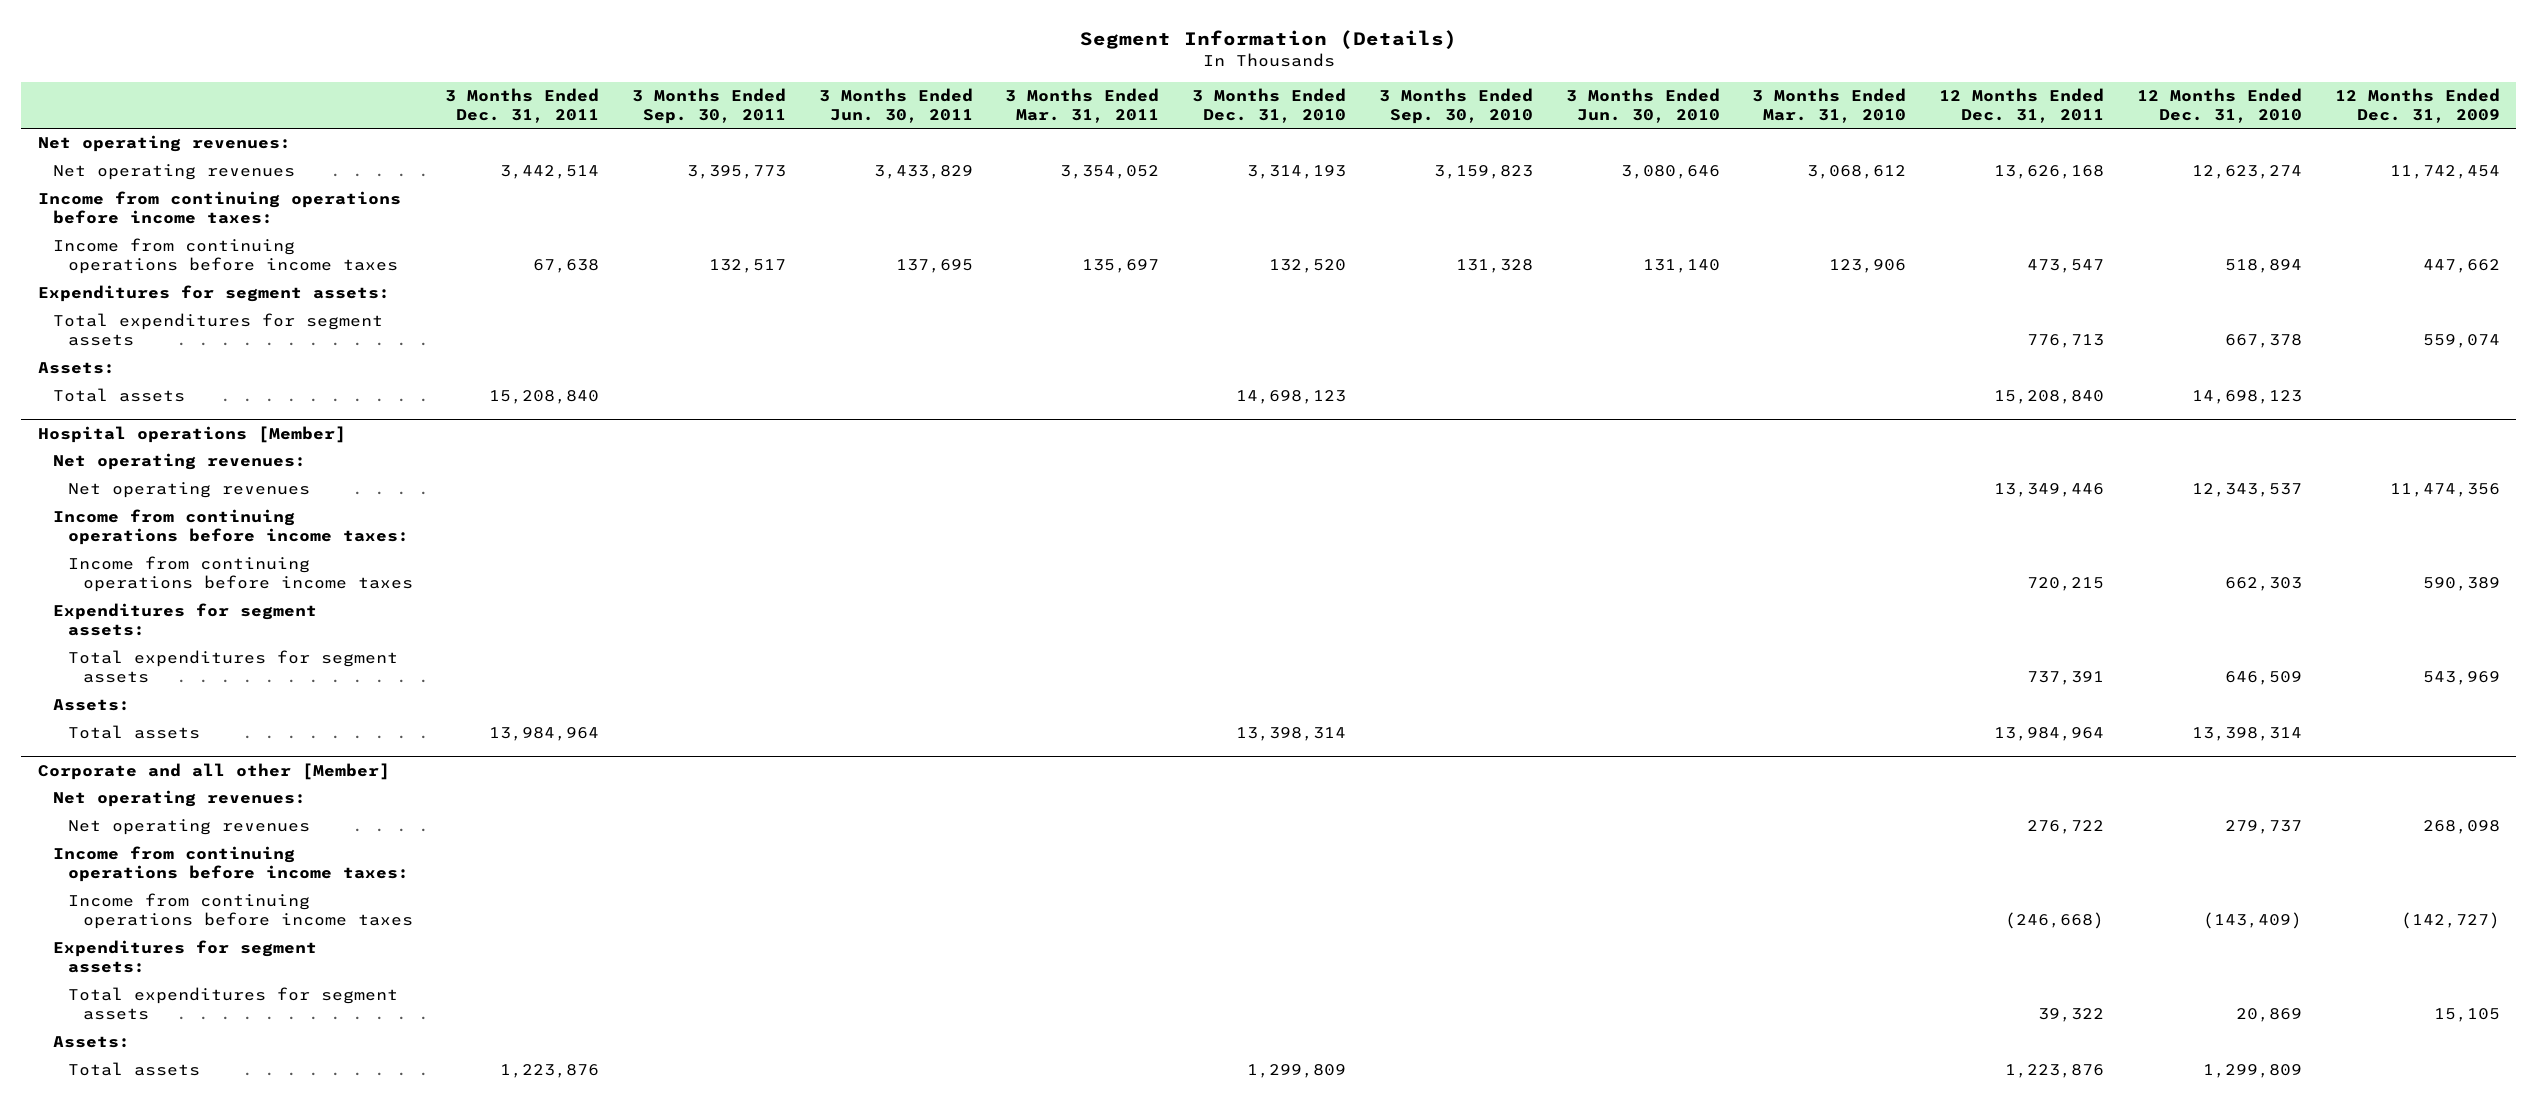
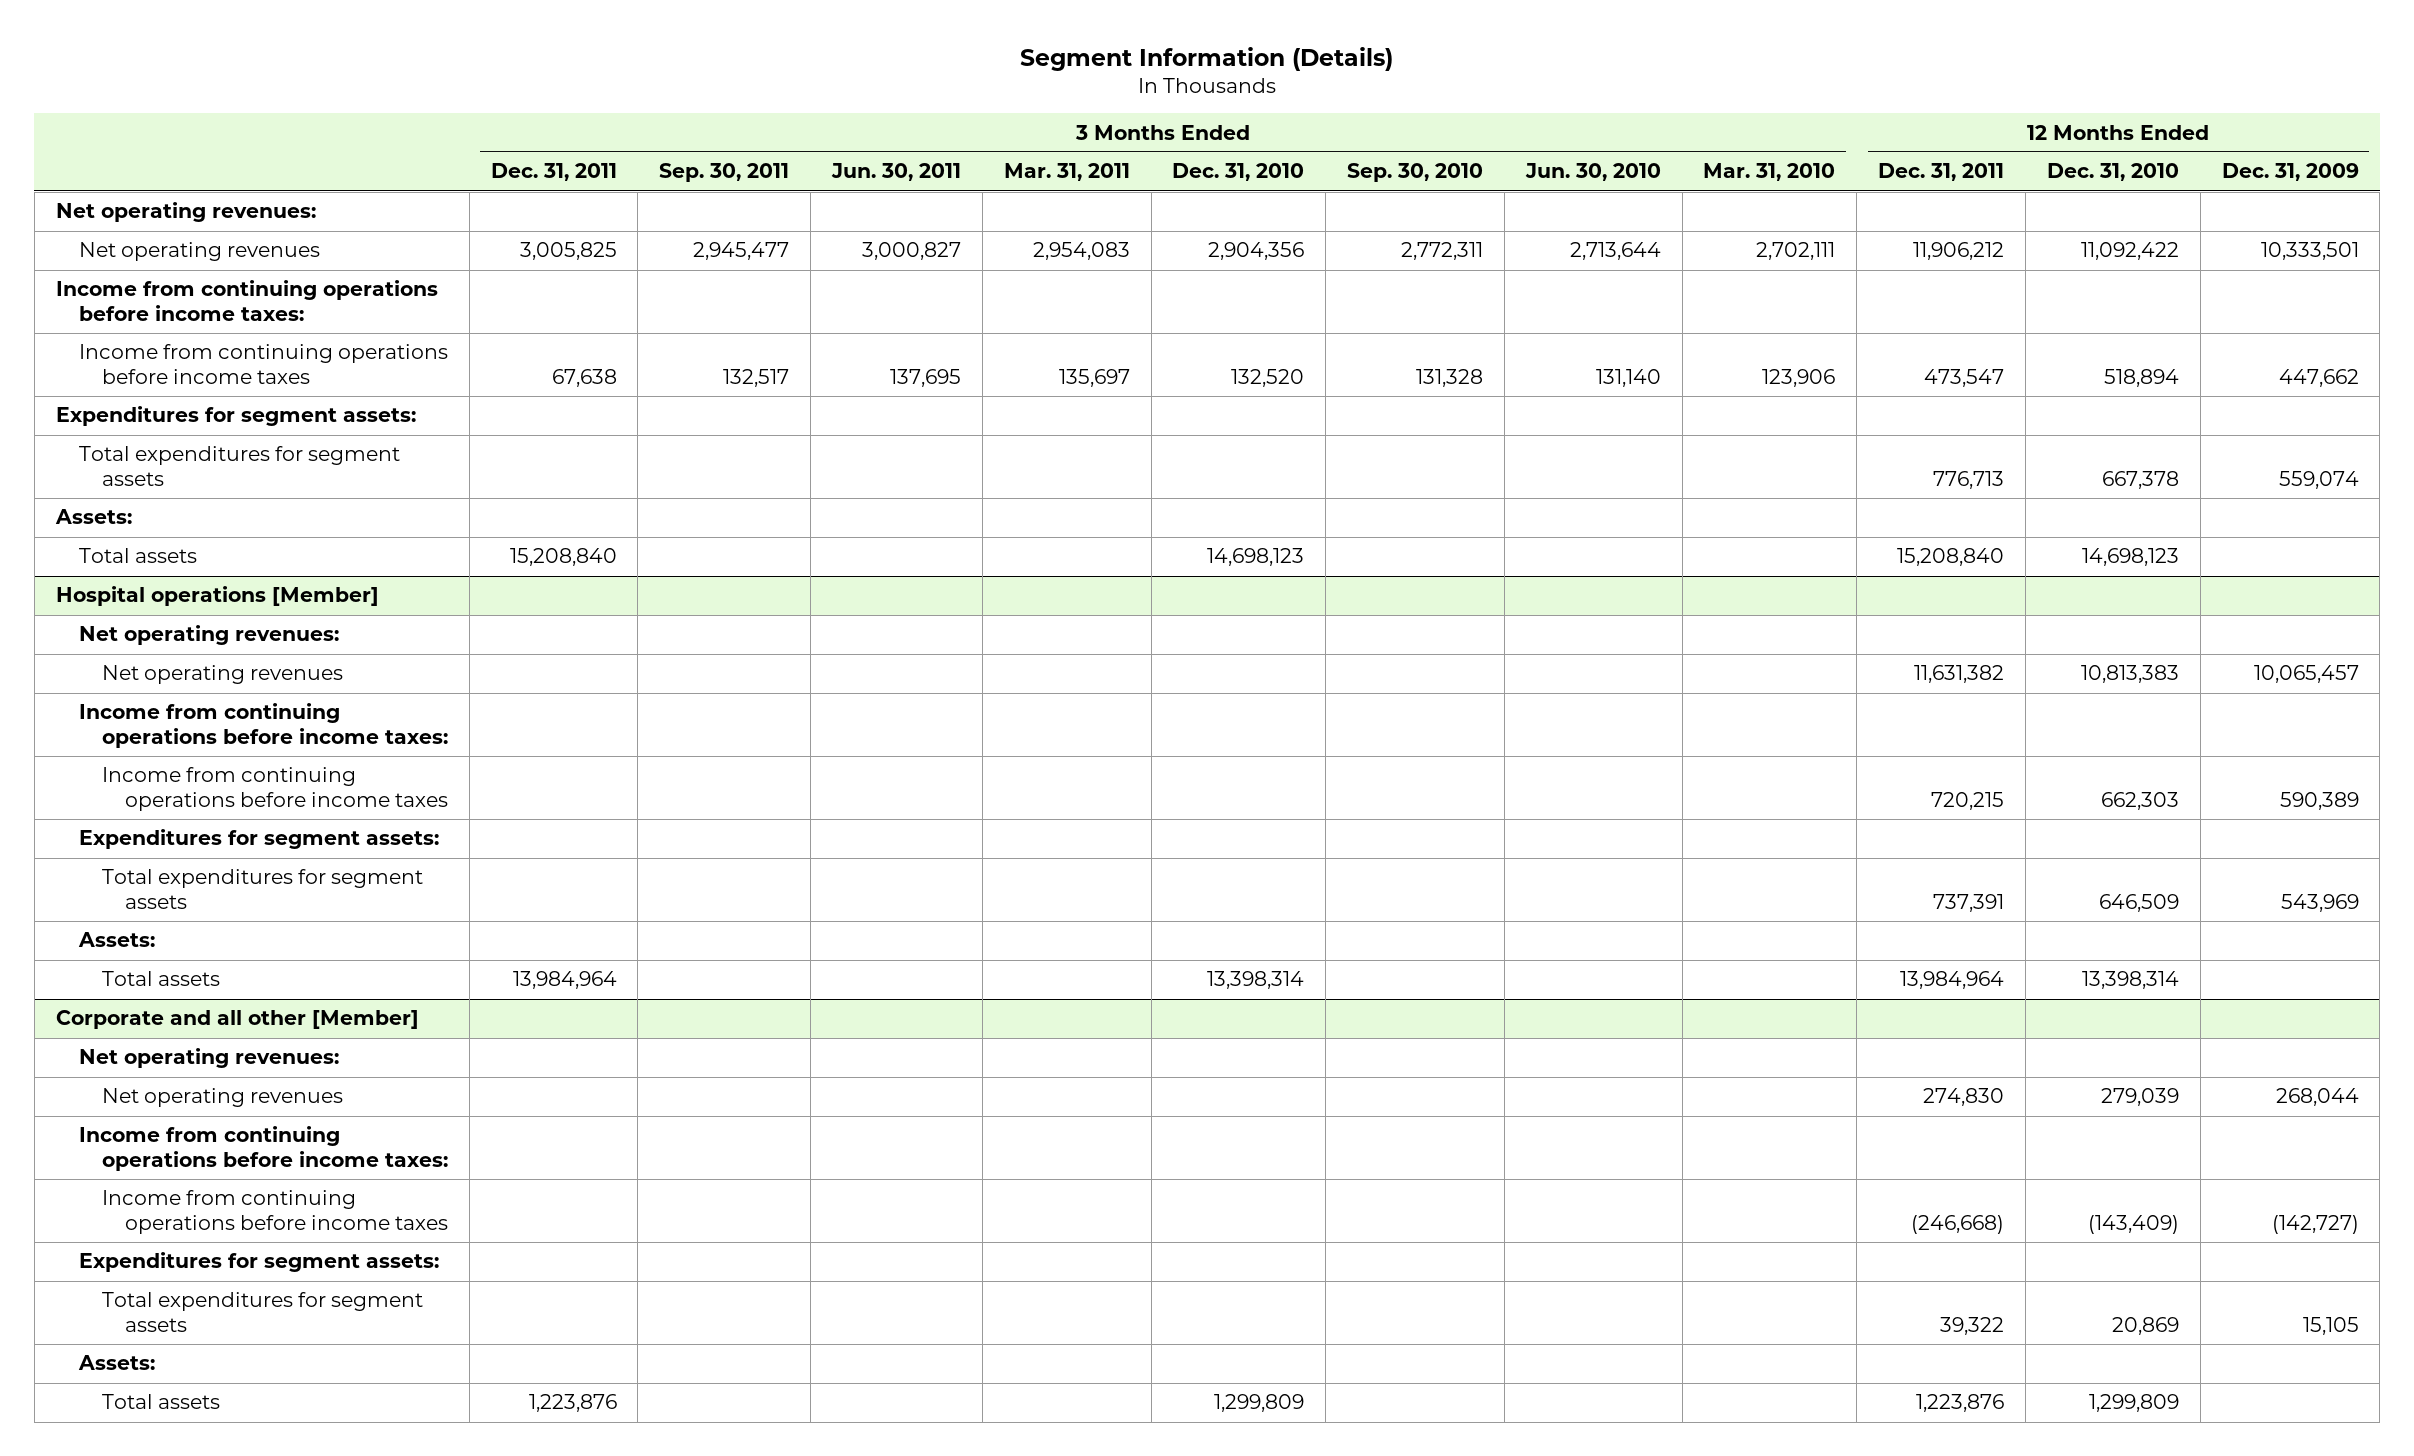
[500,165,600,180] 3,442,514 -> [519,242,617,261] 3,005,825
[686,165,786,180] 3,395,773 -> [693,242,790,261] 2,945,477
[873,165,973,180] 3,433,829 -> [861,242,961,261] 3,000,827
[1060,165,1160,180] 3,354,052 -> [1032,242,1130,261] 2,954,083
[1247,165,1347,180] 3,314,193 -> [1208,242,1305,261] 2,904,356
[1433,165,1533,180] 3,159,823 -> [1401,242,1484,261] 2,772,311
[1620,165,1720,180] 3,080,646 -> [1569,242,1661,261] 2,713,644
[1807,165,1907,180] 3,068,612 -> [1756,242,1836,261] 2,702,111
[1994,165,2105,180] 13,626,168 -> [1913,242,2005,261] 11,906,212
[2191,165,2302,180] 12,623,274 -> [2080,242,2179,261] 11,092,422
[2389,165,2500,180] 11,742,454 -> [2260,242,2359,261] 10,333,501
[1994,483,2105,498] 13,349,446 -> [1914,665,2005,684] 11,631,382
[2191,483,2302,498] 12,343,537 -> [2080,665,2179,684] 10,813,383
[2389,483,2500,498] 11,474,356 -> [2253,665,2359,684] 10,065,457
[2027,820,2105,835] 276,722 -> [1923,1088,2005,1107] 274,830
[2224,820,2302,835] 279,737 -> [2100,1088,2179,1107] 279,039
[2422,820,2500,835] 268,098 -> [2275,1088,2359,1107] 268,044

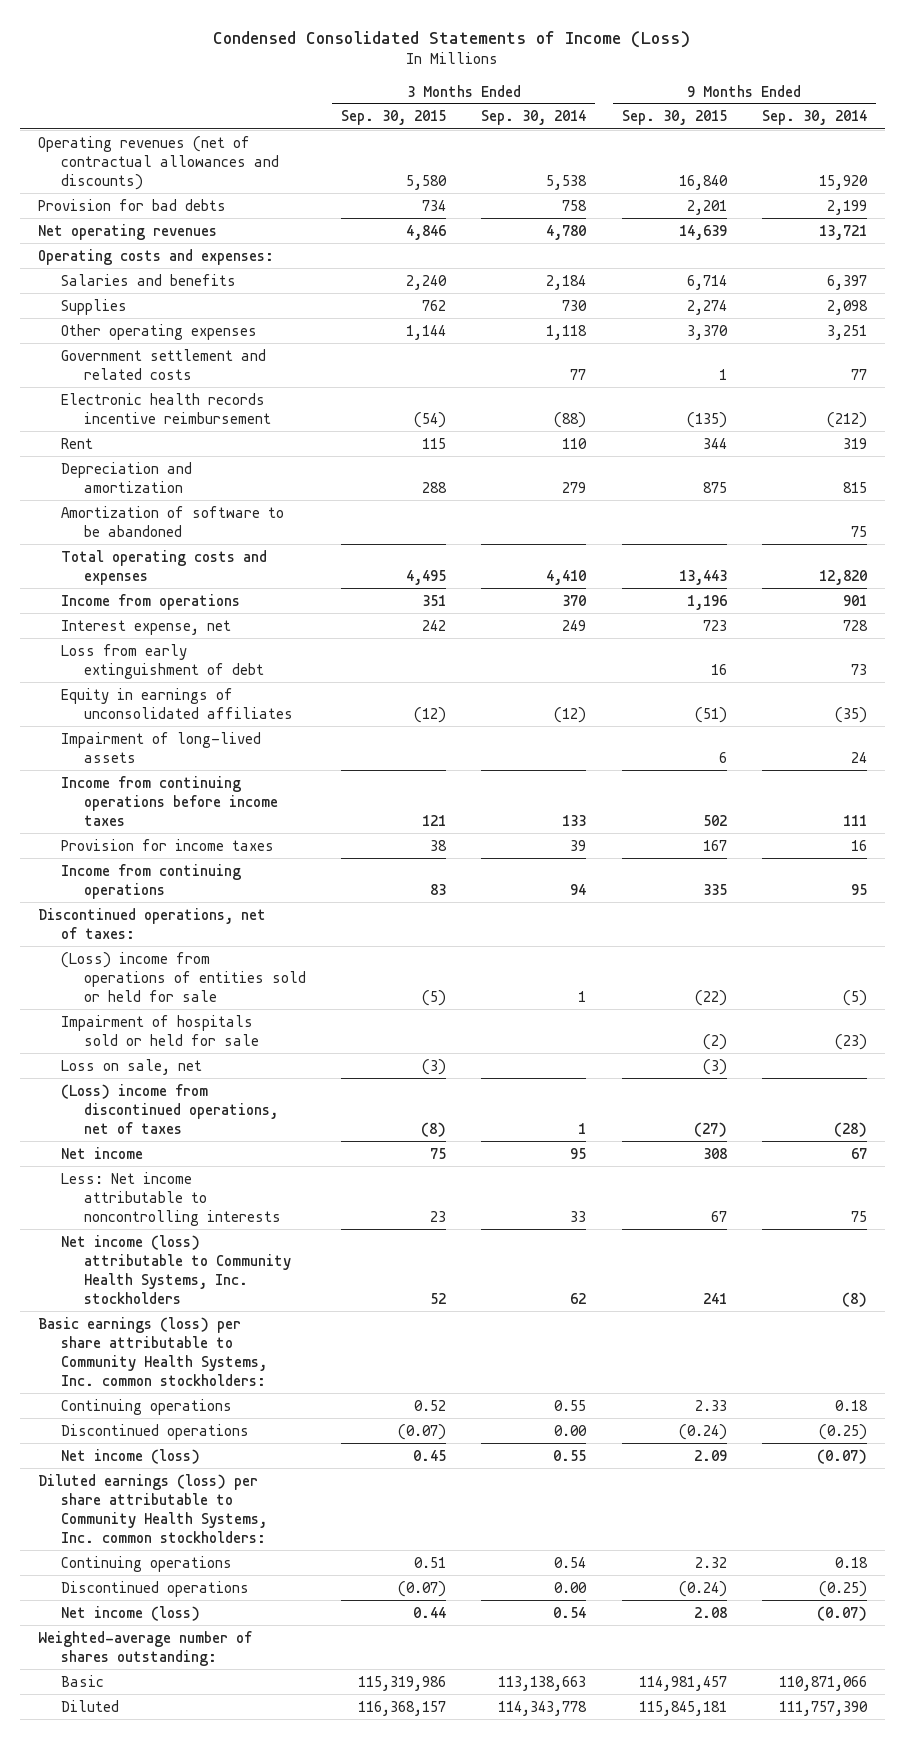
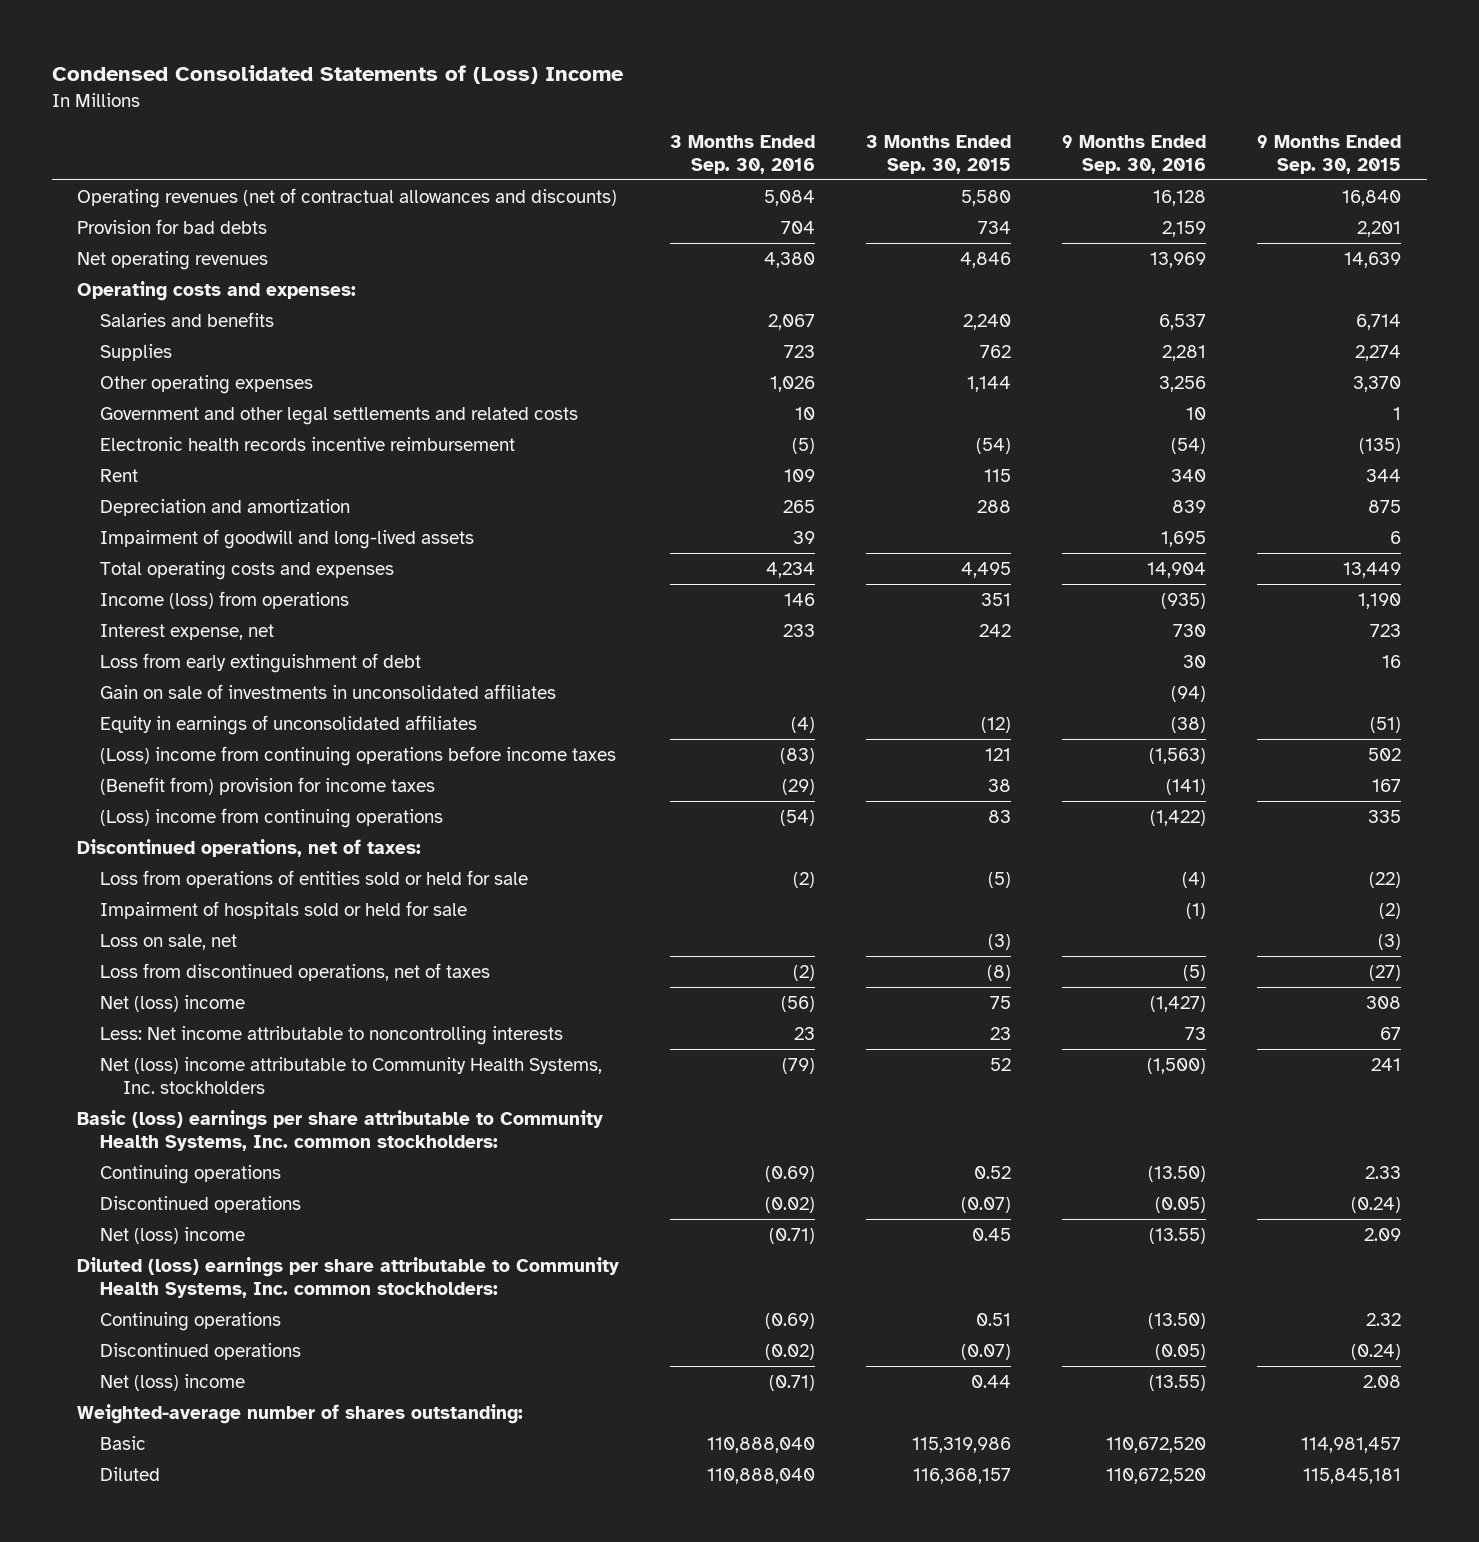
[213,30,691,48] Condensed Consolidated Statements of Income (Loss) -> [51,65,624,85] Condensed Consolidated Statements of (Loss) Income
[481,110,587,126] Sep. 30, 2014 -> none
[762,110,868,126] Sep. 30, 2014 -> none
none -> [670,135,816,175] 3 Months Ended Sep. 30, 2016
none -> [1062,135,1207,175] 9 Months Ended Sep. 30, 2016
[60,348,266,380] Government settlement and related costs -> [100,406,579,425] Government and other legal settlements and related costs
[60,505,284,537] Amortization of software to be abandoned -> none
none -> [100,528,475,549] Impairment of goodwill and long-lived assets
[678,569,727,585] 13,443 -> [1343,561,1402,578] 13,449
[60,593,240,610] Income from operations -> [100,590,350,609] Income (loss) from operations
[686,594,727,610] 1,196 -> [1358,592,1402,609] 1,190
none -> [100,683,557,699] Gain on sale of investments in unconsolidated affiliates
[60,731,261,763] Impairment of long-lived assets -> none
[60,775,278,826] Income from continuing operations before income taxes -> [100,745,617,766] (Loss) income from continuing operations before income taxes
[60,838,274,851] Provision for income taxes -> [100,776,436,795] (Benefit from) provision for income taxes
[60,863,241,899] Income from continuing operations -> [100,807,444,828] (Loss) income from continuing operations
[60,951,306,1002] (Loss) income from operations of entities sold or held for sale -> [100,869,529,888] Loss from operations of entities sold or held for sale
[60,1083,278,1134] (Loss) income from discontinued operations, net of taxes -> [100,962,491,981] Loss from discontinued operations, net of taxes
[60,1146,143,1159] Net income -> [100,994,246,1012] Net (loss) income
[60,1234,291,1304] Net income (loss) attributable to Community Health Systems, Inc. stockholders -> [100,1056,603,1094] Net (loss) income attributable to Community Health Systems, Inc. stockholders
[37,1316,267,1386] Basic earnings (loss) per share attributable to Community Health Systems, Inc. common stockholders: -> [77,1109,604,1151] Basic (loss) earnings per share attributable to Community Health Systems, Inc. common stockholders:
[60,1448,200,1464] Net income (loss) -> [100,1226,246,1244] Net (loss) income
[37,1473,267,1543] Diluted earnings (loss) per share attributable to Community Health Systems, Inc. common stockholders: -> [77,1256,620,1298] Diluted (loss) earnings per share attributable to Community Health Systems, Inc. common stockholders:
[60,1605,200,1621] Net income (loss) -> [100,1373,246,1391] Net (loss) income

